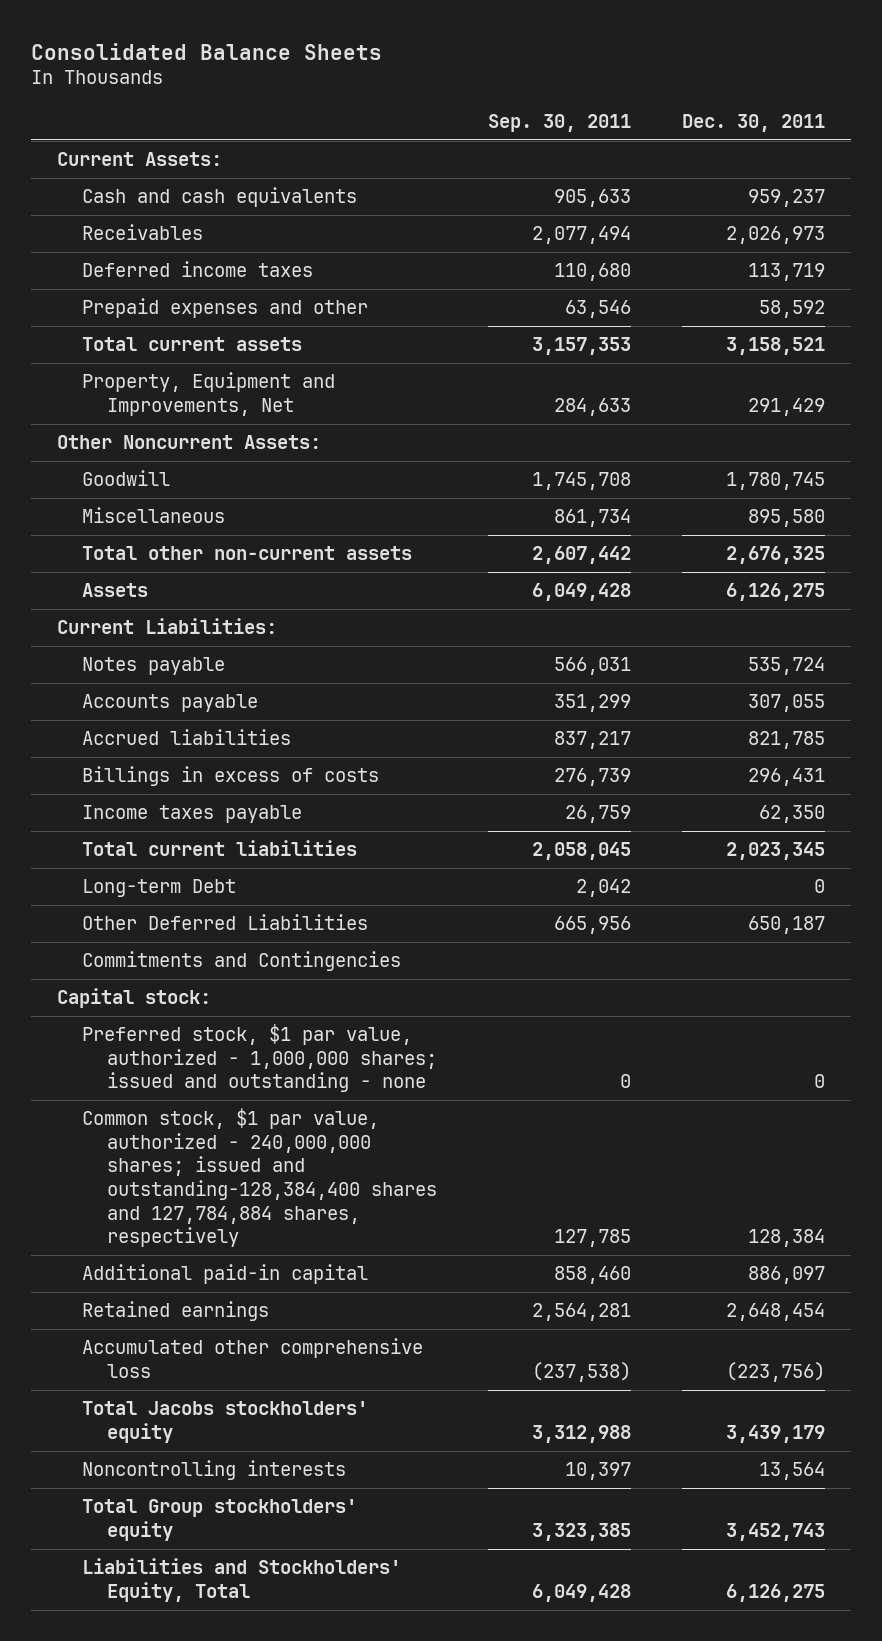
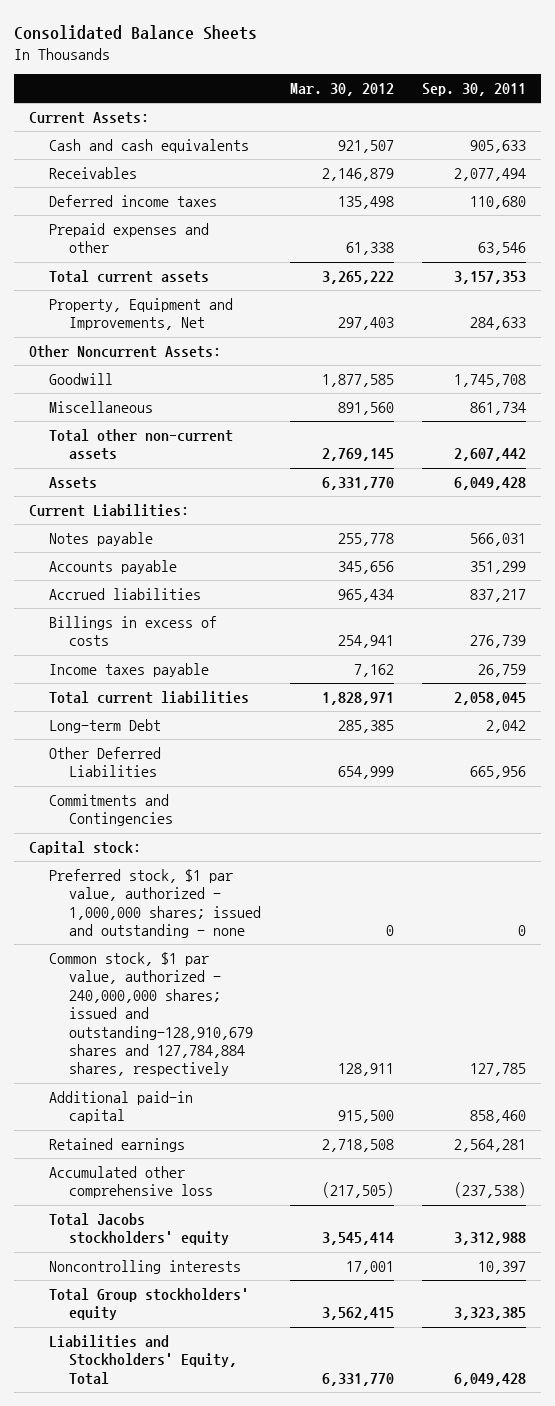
[682,114,826,133] Dec. 30, 2011 -> none
none -> [289,83,394,97] Mar. 30, 2012
[81,1108,438,1248] Common stock, $1 par value, authorized - 240,000,000 shares; issued and outstanding-128,384,400 shares and 127,784,884 shares, respectively -> [48,951,253,1077] Common stock, $1 par value, authorized - 240,000,000 shares; issued and outstanding-128,910,679 shares and 127,784,884 shares, respectively

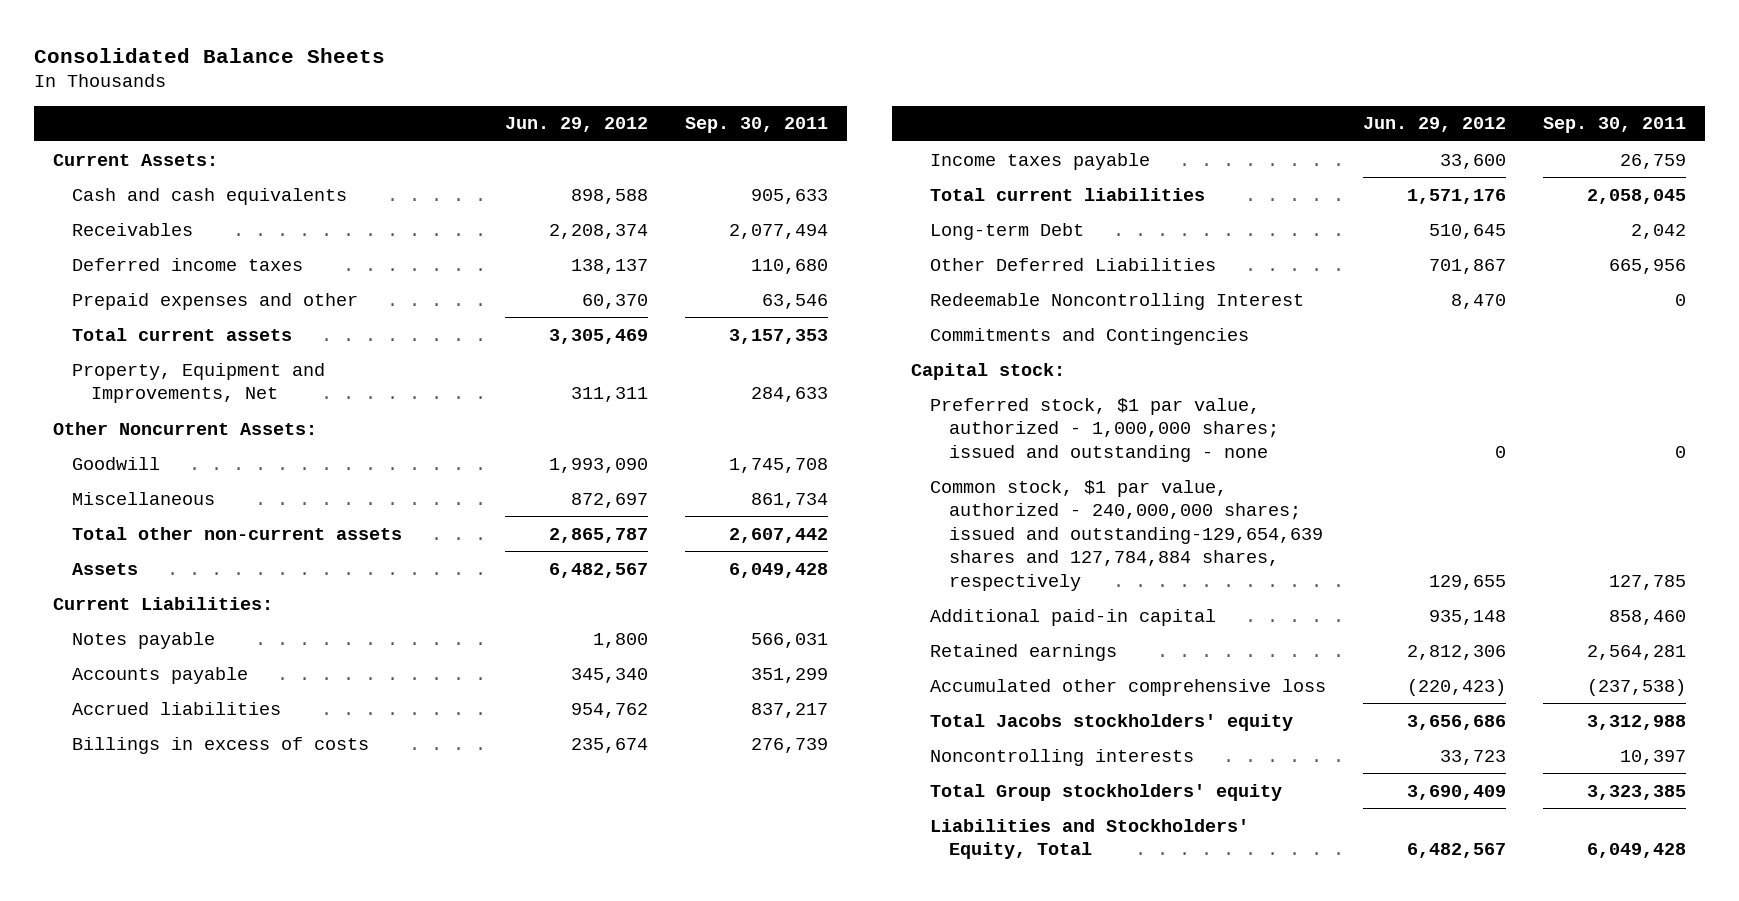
[289,83,394,97] Mar. 30, 2012 -> none
none -> [504,117,648,133] Jun. 29, 2012
none -> [929,292,1304,310] Redeemable Noncontrolling Interest
[48,951,253,1077] Common stock, $1 par value, authorized - 240,000,000 shares; issued and outstanding-128,910,679 shares and 127,784,884 shares, respectively -> [929,479,1323,591] Common stock, $1 par value, authorized - 240,000,000 shares; issued and outstanding-129,654,639 shares and 127,784,884 shares, respectively

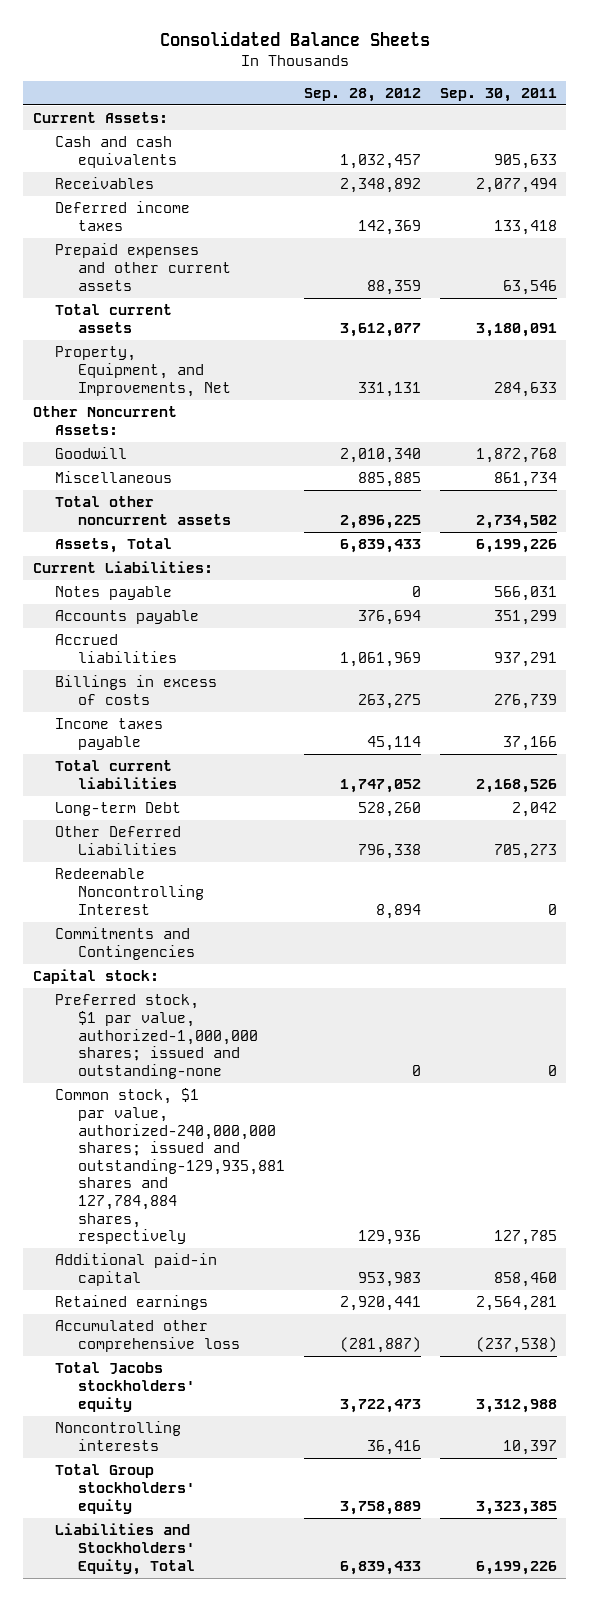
[504,117,648,133] Jun. 29, 2012 -> none
none -> [303,88,421,103] Sep. 28, 2012
[750,258,828,274] 110,680 -> [493,219,557,235] 133,418
[71,292,358,310] Prepaid expenses and other -> [55,243,232,291] Prepaid expenses and other current assets
[728,328,828,344] 3,157,353 -> [475,322,557,337] 3,180,091
[71,362,325,404] Property, Equipment and Improvements, Net -> [55,346,232,397] Property, Equipment, and Improvements, Net
[728,457,828,473] 1,745,708 -> [475,448,557,464] 1,872,768
[71,526,402,540] Total other non-current assets -> [55,496,232,525] Total other noncurrent assets
[728,527,828,543] 2,607,442 -> [475,514,557,529] 2,734,502
[71,562,138,575] Assets -> [55,538,173,554] Assets, Total
[728,562,828,578] 6,049,428 -> [475,539,557,554] 6,199,226
[750,702,828,718] 837,217 -> [493,651,557,667] 937,291
[1620,153,1687,169] 26,759 -> [502,735,557,751] 37,166
[1587,188,1687,204] 2,058,045 -> [475,778,557,793] 2,168,526
[1609,258,1687,274] 665,956 -> [493,843,557,859] 705,273
[929,397,1279,462] Preferred stock, $1 par value, authorized - 1,000,000 shares; issued and outstanding - none -> [55,994,259,1079] Preferred stock, $1 par value, authorized-1,000,000 shares; issued and outstanding-none
[929,479,1323,591] Common stock, $1 par value, authorized - 240,000,000 shares; issued and outstanding-129,654,639 shares and 127,784,884 shares, respectively -> [55,1088,286,1245] Common stock, $1 par value, authorized-240,000,000 shares; issued and outstanding-129,935,881 shares and 127,784,884 shares, respectively
[1587,843,1687,859] 6,049,428 -> [475,1560,557,1575] 6,199,226

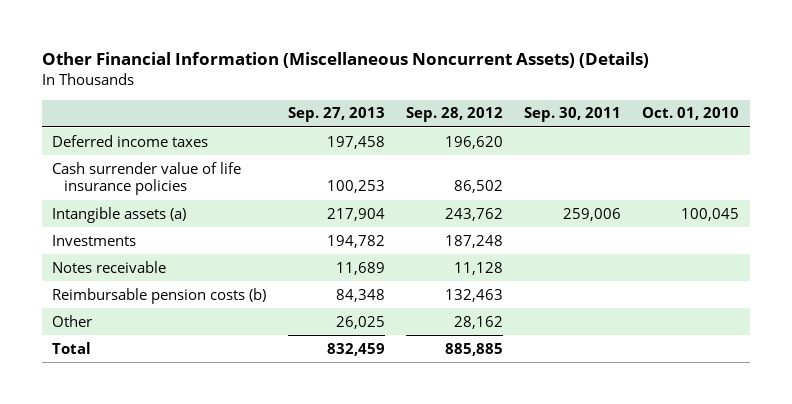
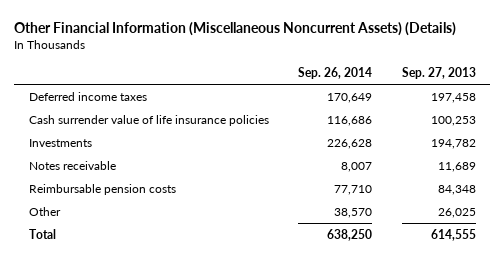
[405,107,503,123] Sep. 28, 2012 -> none
[524,107,622,123] Sep. 30, 2011 -> none
[642,107,740,121] Oct. 01, 2010 -> none
none -> [298,66,373,79] Sep. 26, 2014
[52,206,187,223] Intangible assets (a) -> none
[52,287,267,304] Reimbursable pension costs (b) -> [28,183,176,195] Reimbursable pension costs
[326,342,385,356] 832,459 -> [430,228,476,241] 614,555

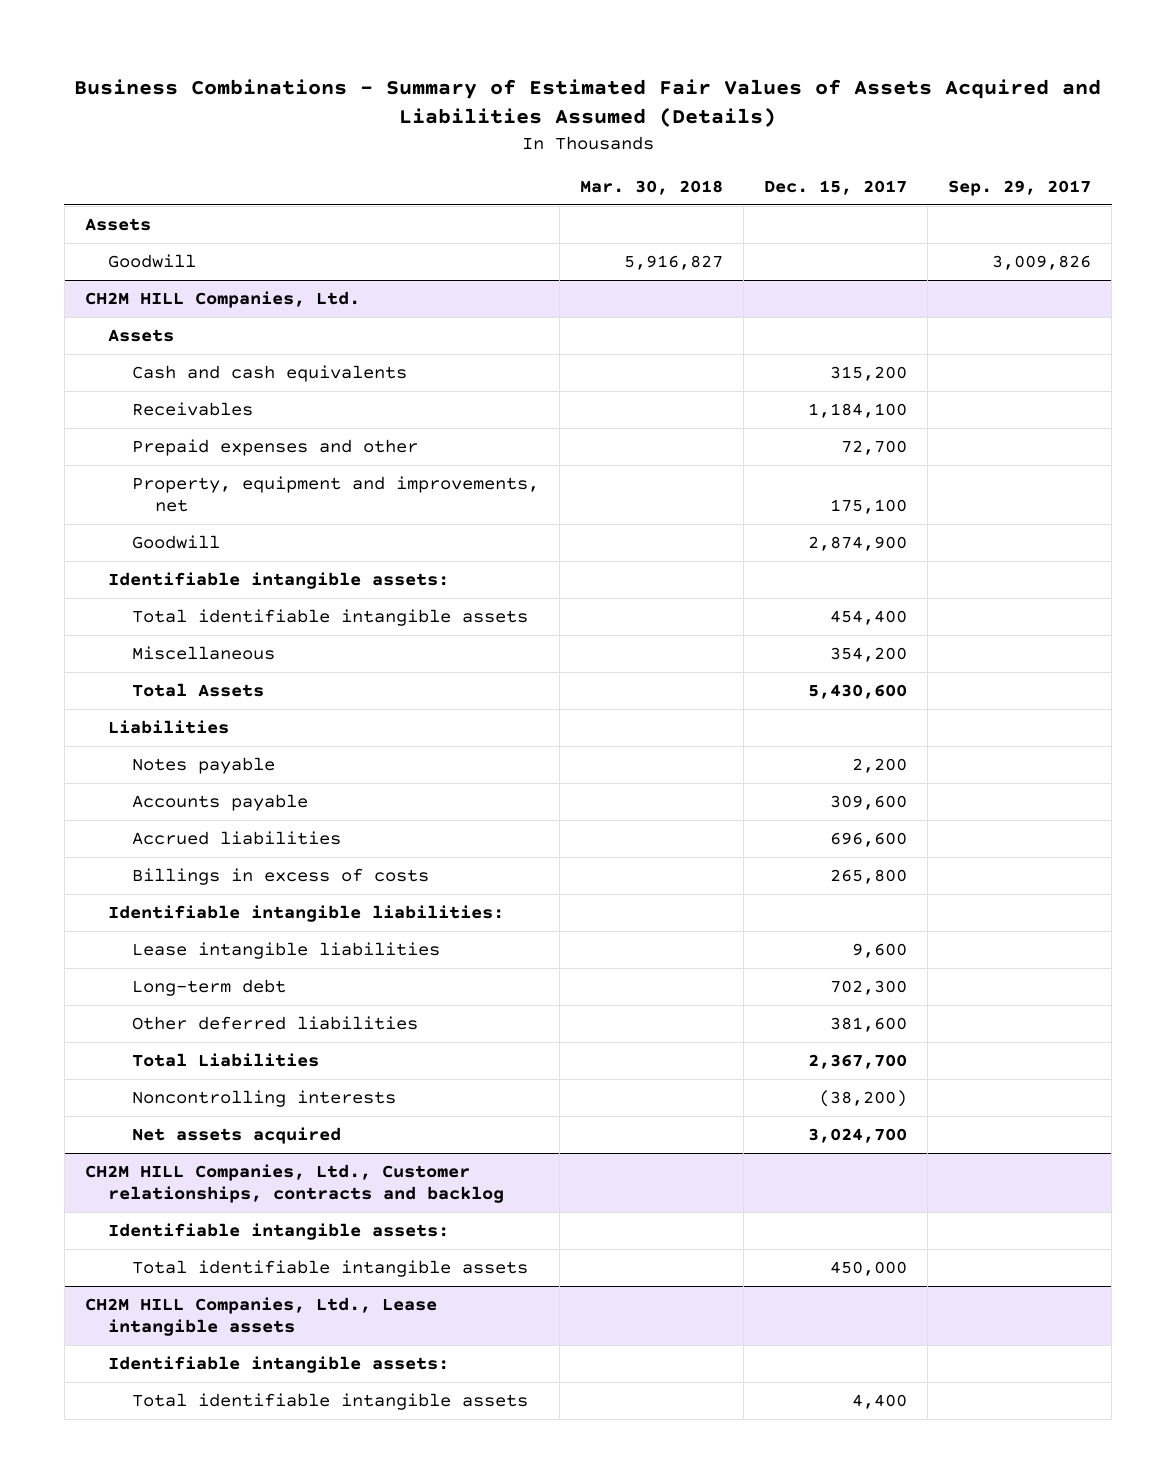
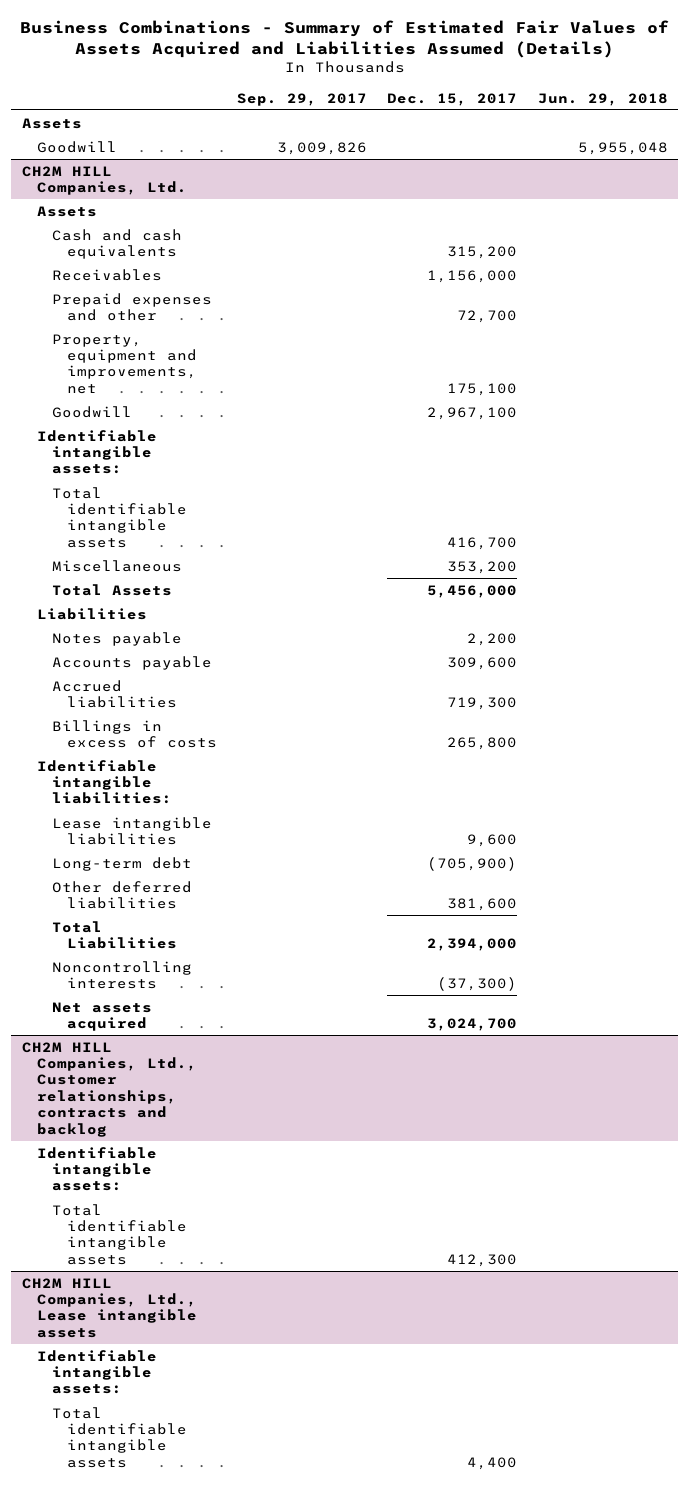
[579,179,723,195] Mar. 30, 2018 -> none
none -> [537,92,668,106] Jun. 29, 2018
[808,403,908,419] 1,184,100 -> [427,269,518,283] 1,156,000
[808,536,908,552] 2,874,900 -> [427,406,518,420] 2,967,100
[830,610,908,626] 454,400 -> [447,536,518,550] 416,700
[830,647,908,663] 354,200 -> [447,560,518,574] 353,200
[808,684,908,700] 5,430,600 -> [427,584,518,598] 5,456,000
[830,832,908,848] 696,600 -> [447,697,518,711] 719,300
[830,980,908,996] 702,300 -> [427,856,518,871] (705,900)
[808,1054,908,1070] 2,367,700 -> [427,938,518,952] 2,394,000
[819,1090,908,1108] (38,200) -> [437,977,518,992] (37,300)
[830,1261,908,1277] 450,000 -> [447,1253,518,1267] 412,300

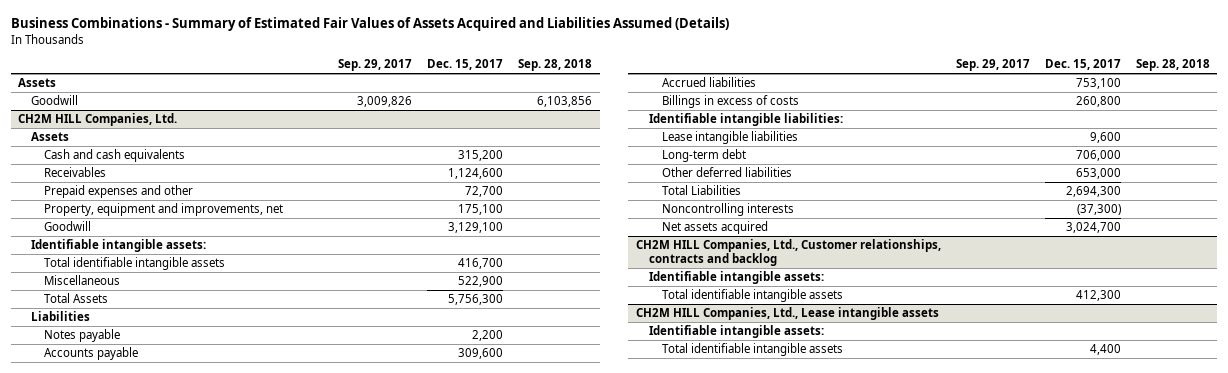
[537,92,668,106] Jun. 29, 2018 -> none
none -> [518,59,593,72] Sep. 28, 2018
[427,269,518,283] 1,156,000 -> [448,168,504,180] 1,124,600
[427,406,518,420] 2,967,100 -> [448,222,504,234] 3,129,100
[447,560,518,574] 353,200 -> [458,276,504,288] 522,900
[427,584,518,598] 5,456,000 -> [448,294,504,306] 5,756,300
[447,697,518,711] 719,300 -> [1075,78,1121,90] 753,100
[447,737,518,751] 265,800 -> [1075,96,1121,108] 260,800
[427,856,518,871] (705,900) -> [1075,150,1121,162] 706,000
[447,898,518,912] 381,600 -> [1075,168,1121,180] 653,000
[427,938,518,952] 2,394,000 -> [1065,186,1121,198] 2,694,300

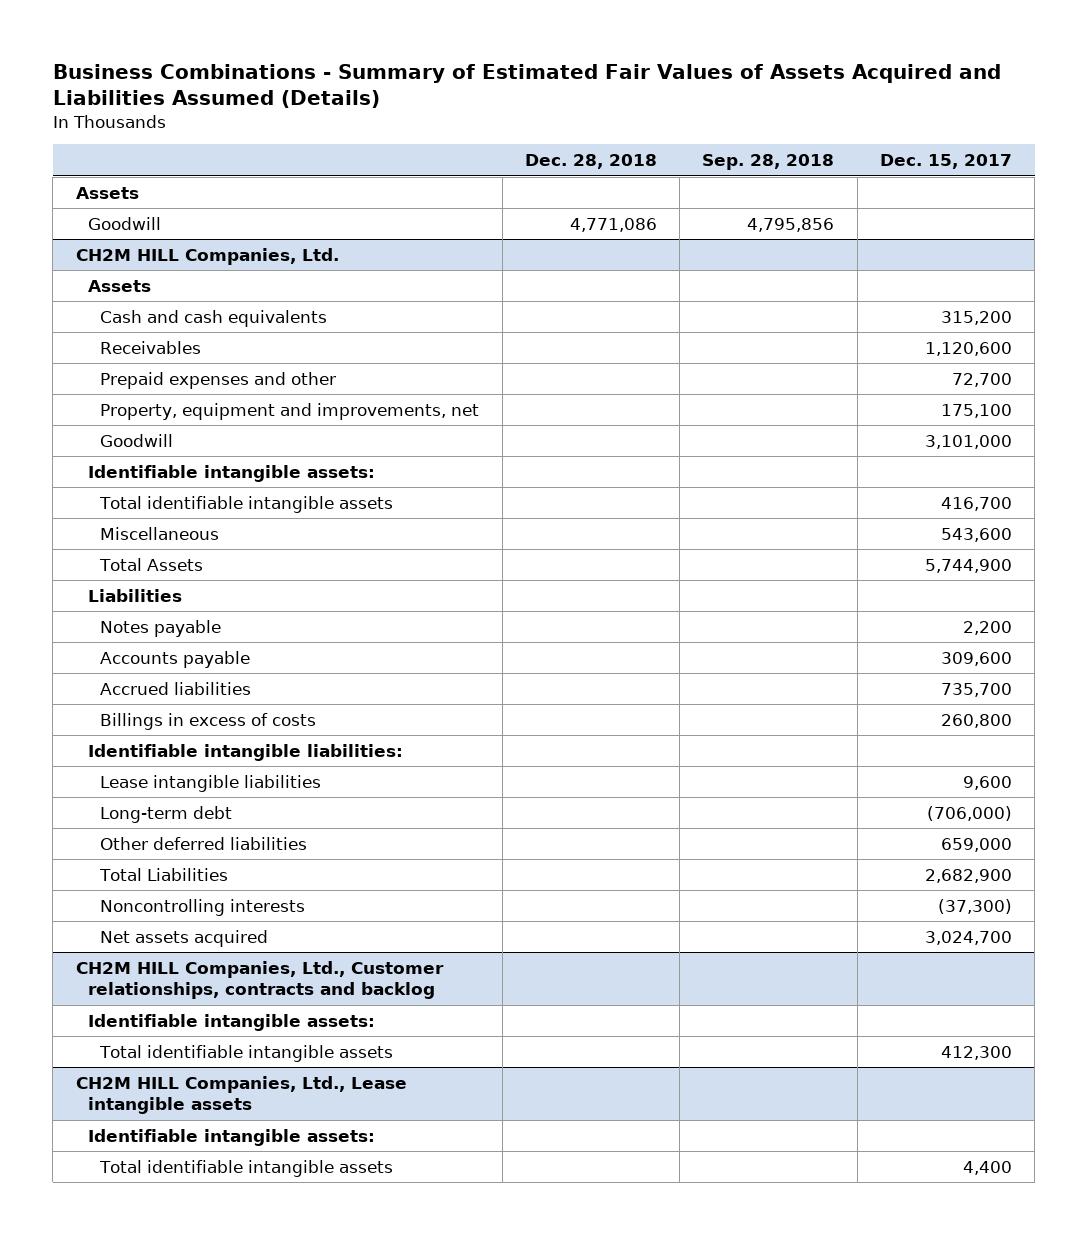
[338,59,413,72] Sep. 29, 2017 -> none
none -> [524,154,657,170] Dec. 28, 2018
[537,96,593,108] 6,103,856 -> [747,217,835,232] 4,795,856
[448,168,504,180] 1,124,600 -> [925,341,1013,356] 1,120,600
[448,222,504,234] 3,129,100 -> [925,434,1013,449] 3,101,000
[458,276,504,288] 522,900 -> [941,527,1013,542] 543,600
[448,294,504,306] 5,756,300 -> [925,558,1013,573] 5,744,900
[1075,78,1121,90] 753,100 -> [941,682,1013,697] 735,700
[1075,150,1121,162] 706,000 -> [927,805,1013,821] (706,000)
[1075,168,1121,180] 653,000 -> [941,837,1013,852] 659,000
[1065,186,1121,198] 2,694,300 -> [925,868,1013,883] 2,682,900

